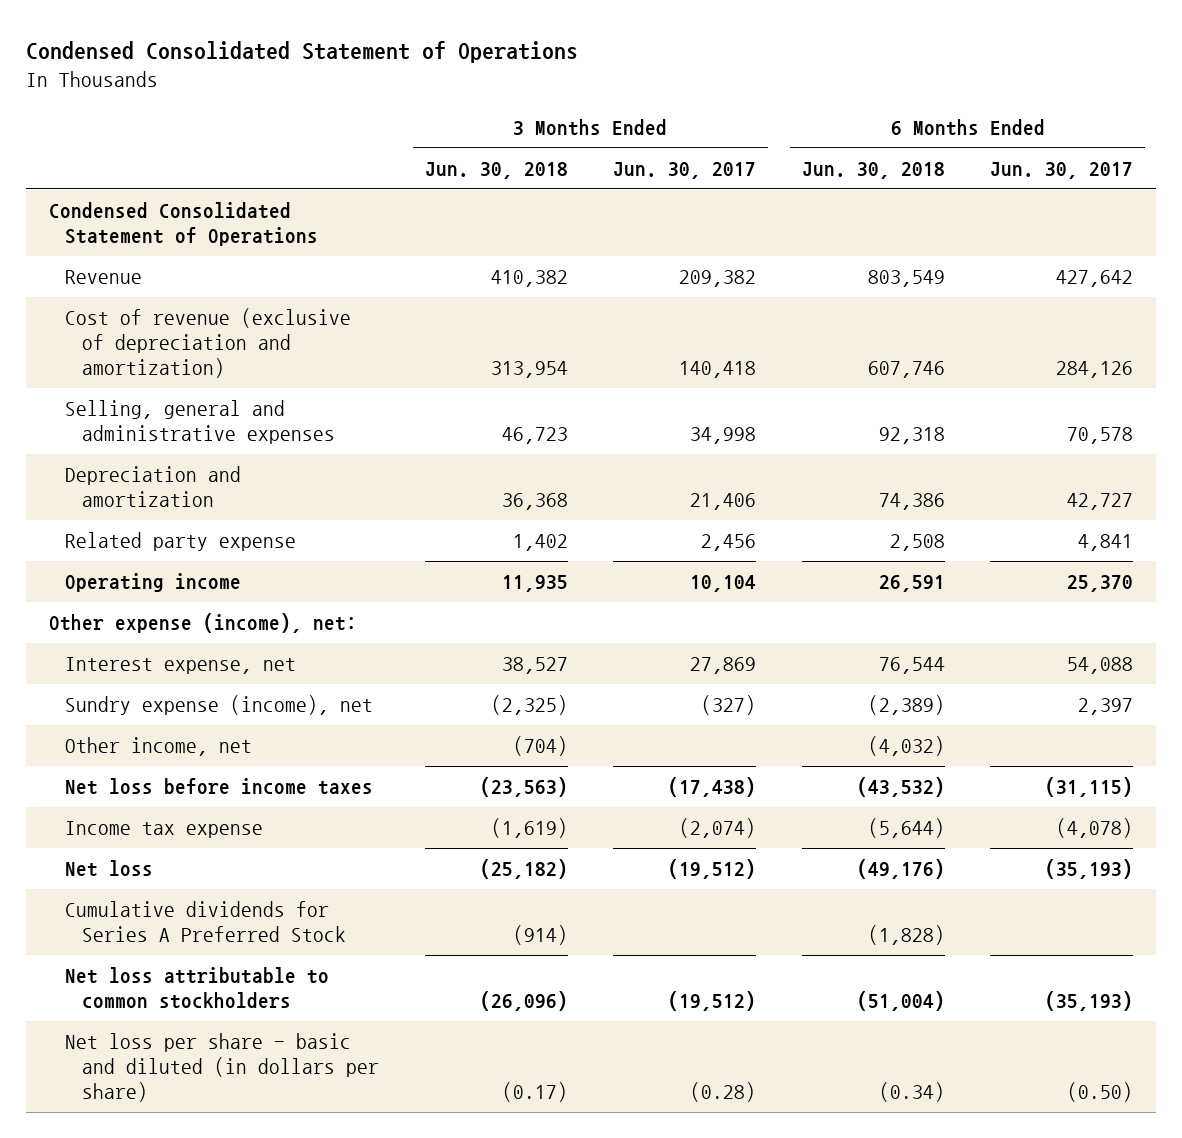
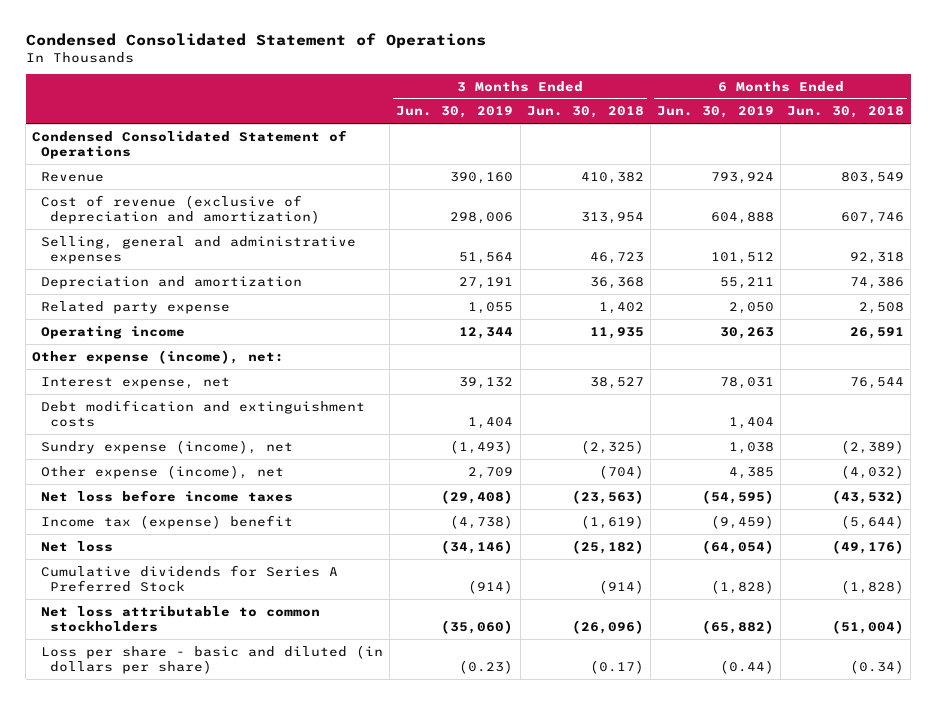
[613,161,757,179] Jun. 30, 2017 -> none
[990,161,1134,179] Jun. 30, 2017 -> none
none -> [396,106,514,119] Jun. 30, 2019
none -> [656,106,774,119] Jun. 30, 2019
none -> [41,399,366,428] Debt modification and extinguishment costs
[65,737,253,757] Other income, net -> [41,464,285,479] Other expense (income), net
[65,821,264,839] Income tax expense -> [41,514,294,529] Income tax (expense) benefit
[65,1033,379,1103] Net loss per share - basic and diluted (in dollars per share) -> [41,644,384,675] Loss per share - basic and diluted (in dollars per share)

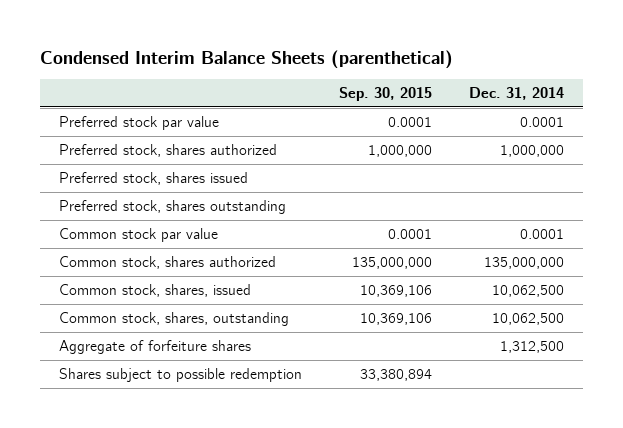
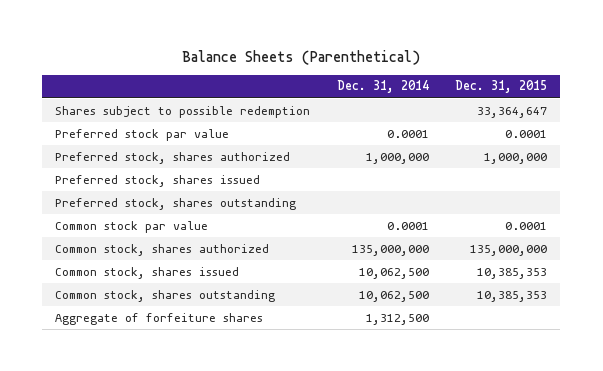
[40,49,454,69] Condensed Interim Balance Sheets (parenthetical) -> [182,49,421,65] Balance Sheets (Parenthetical)
[339,86,433,101] Sep. 30, 2015 -> none
none -> [455,80,548,94] Dec. 31, 2015
[58,368,302,383] Shares subject to possible redemption -> [55,105,311,118] Shares subject to possible redemption
[58,284,251,298] Common stock, shares, issued -> [55,266,240,279] Common stock, shares issued
[58,312,289,327] Common stock, shares, outstanding -> [55,289,276,302] Common stock, shares outstanding

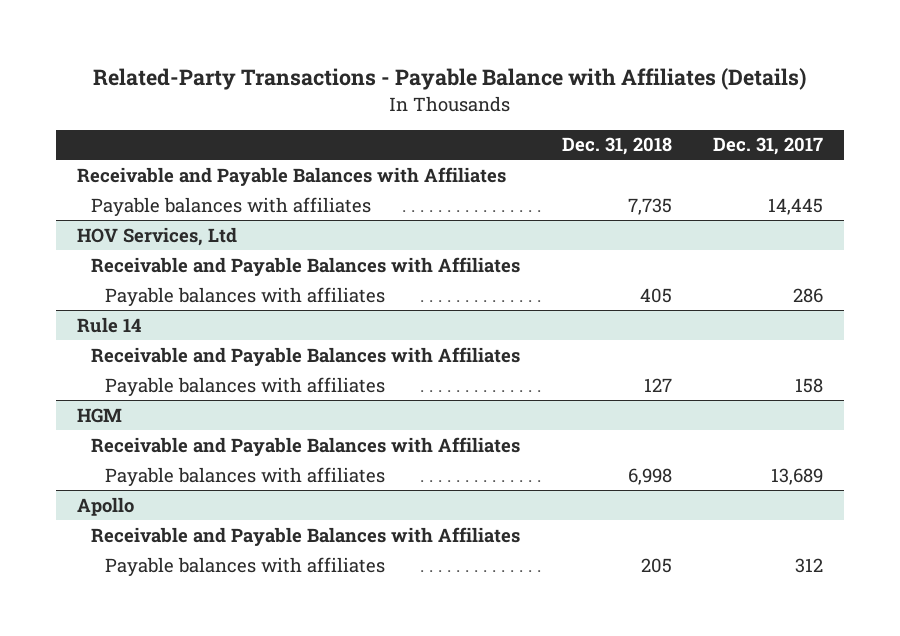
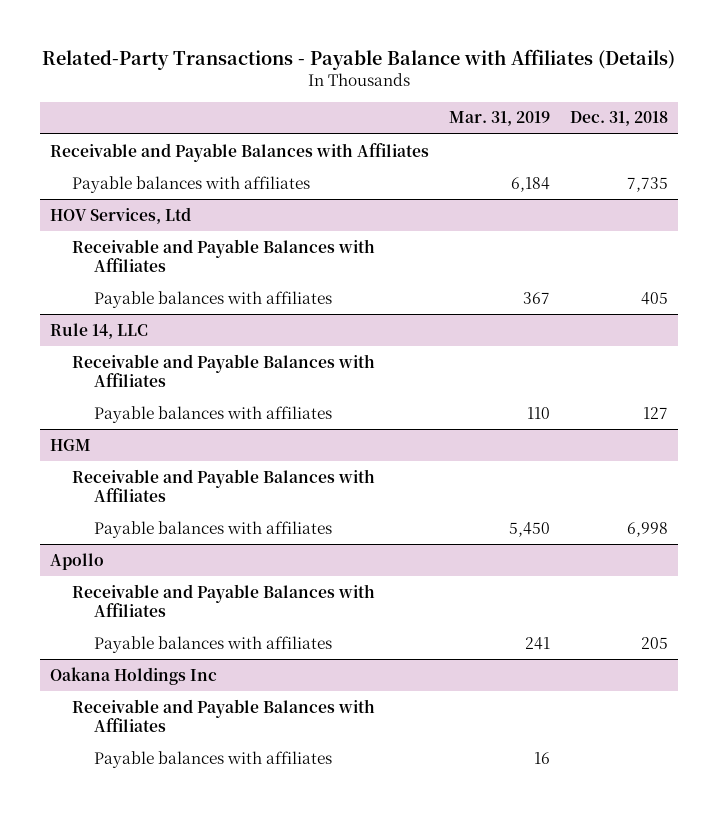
[713,137,824,156] Dec. 31, 2017 -> none
none -> [449,111,551,127] Mar. 31, 2019
[77,316,142,333] Rule 14 -> [50,322,149,339] Rule 14, LLC
none -> [50,666,218,685] Oakana Holdings Inc
none -> [72,698,376,733] Receivable and Payable Balances with Affiliates
none -> [94,750,333,768] Payable balances with affiliates

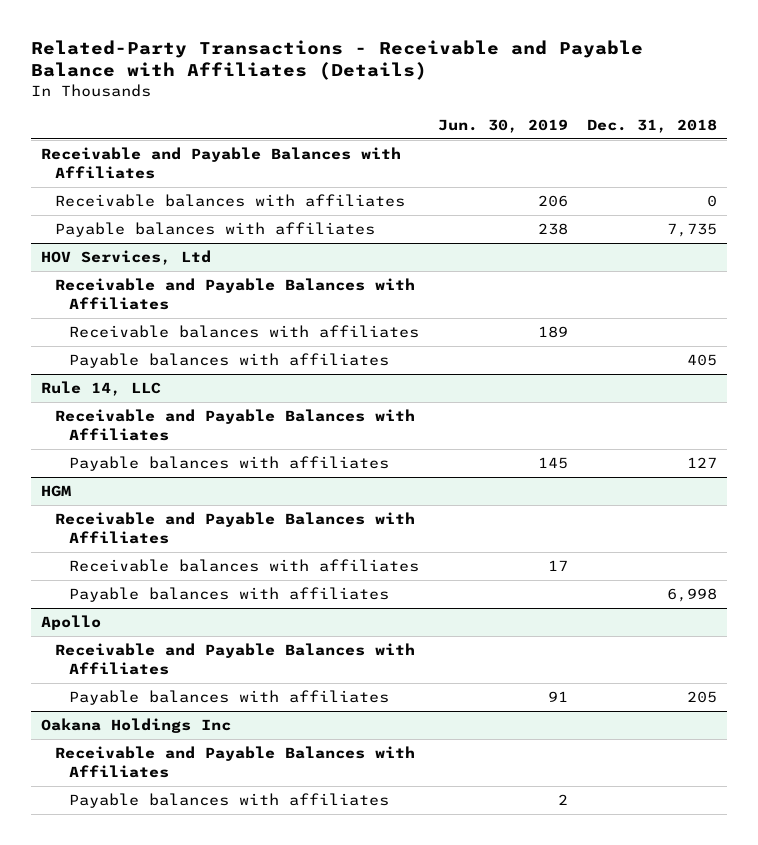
[42,48,676,70] Related-Party Transactions - Payable Balance with Affiliates (Details) -> [31,39,644,81] Related-Party Transactions - Receivable and Payable Balance with Affiliates (Details)
[449,111,551,127] Mar. 31, 2019 -> none
none -> [437,119,568,134] Jun. 30, 2019
none -> [54,194,405,208] Receivable balances with affiliates
none -> [68,325,419,339] Receivable balances with affiliates
none -> [68,559,419,573] Receivable balances with affiliates

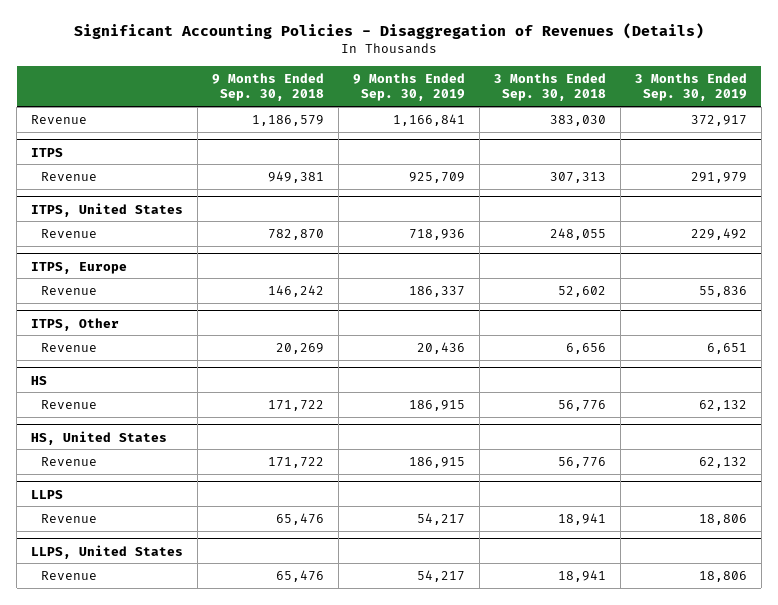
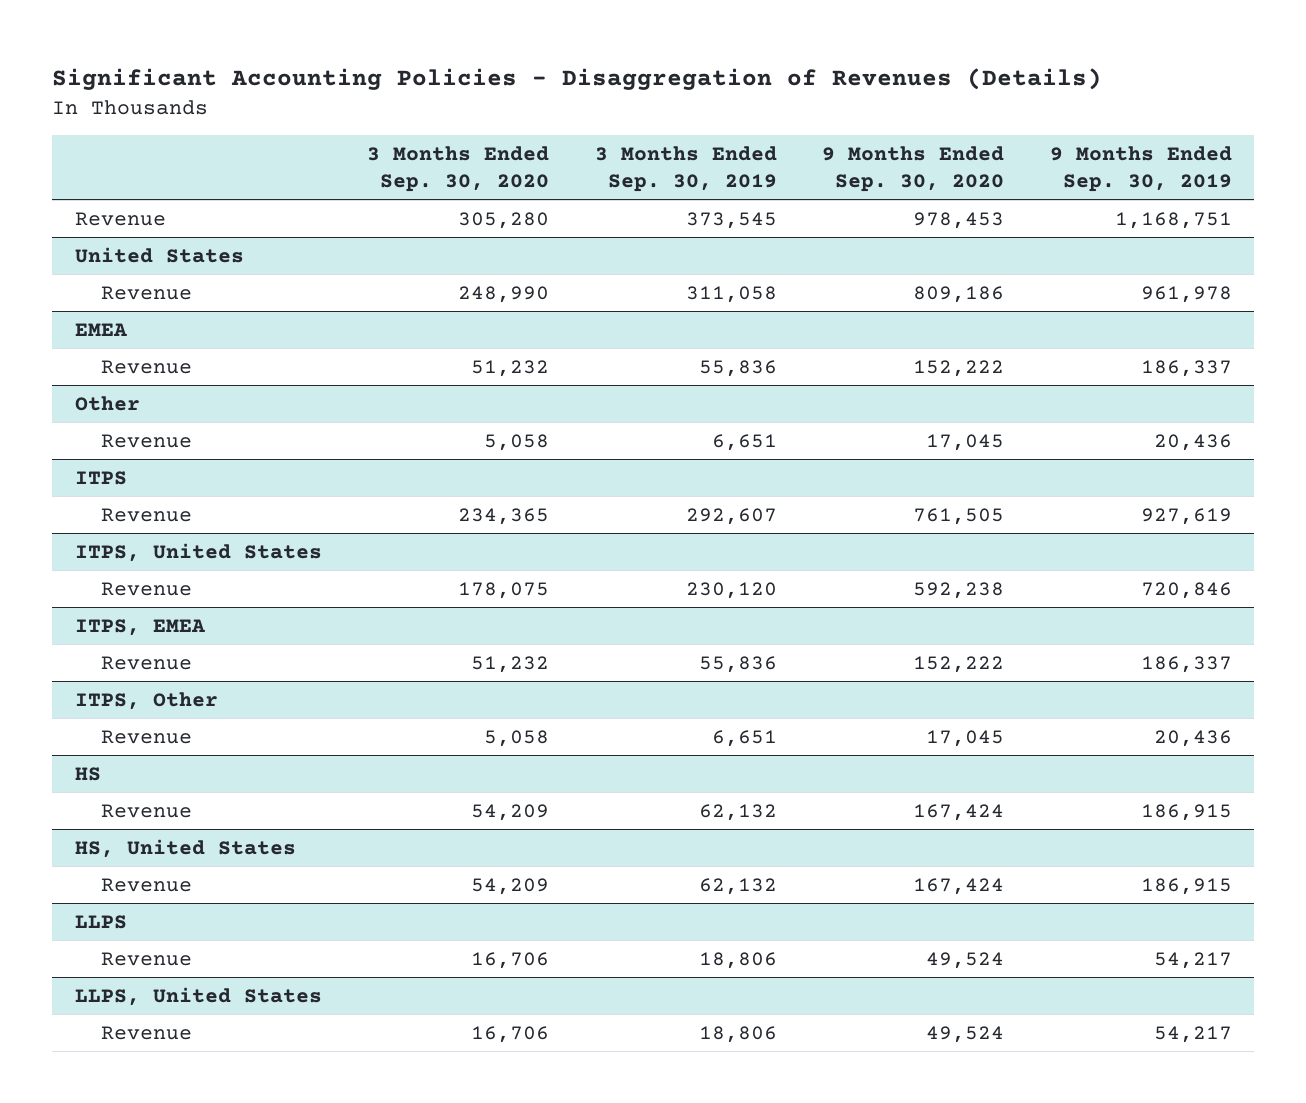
[212,72,325,102] 9 Months Ended Sep. 30, 2018 -> none
[493,72,606,102] 3 Months Ended Sep. 30, 2018 -> none
none -> [367,145,550,193] 3 Months Ended Sep. 30, 2020
none -> [822,145,1005,193] 9 Months Ended Sep. 30, 2020
[392,113,465,126] 1,166,841 -> [1114,211,1232,229] 1,168,751
[690,114,747,126] 372,917 -> [685,211,777,229] 373,545
none -> [74,246,244,263] United States
none -> [101,285,193,300] Revenue
none -> [74,322,127,336] EMEA
none -> [101,359,193,374] Revenue
none -> [74,395,140,411] Other
none -> [101,433,193,448] Revenue
[408,171,465,183] 925,709 -> [1140,507,1232,525] 927,619
[690,171,747,183] 291,979 -> [685,507,777,525] 292,607
[31,261,128,274] ITPS, Europe -> none
[408,228,465,240] 718,936 -> [1140,581,1232,599] 720,846
[690,227,747,240] 229,492 -> [685,581,777,599] 230,120
none -> [74,618,205,636] ITPS, EMEA

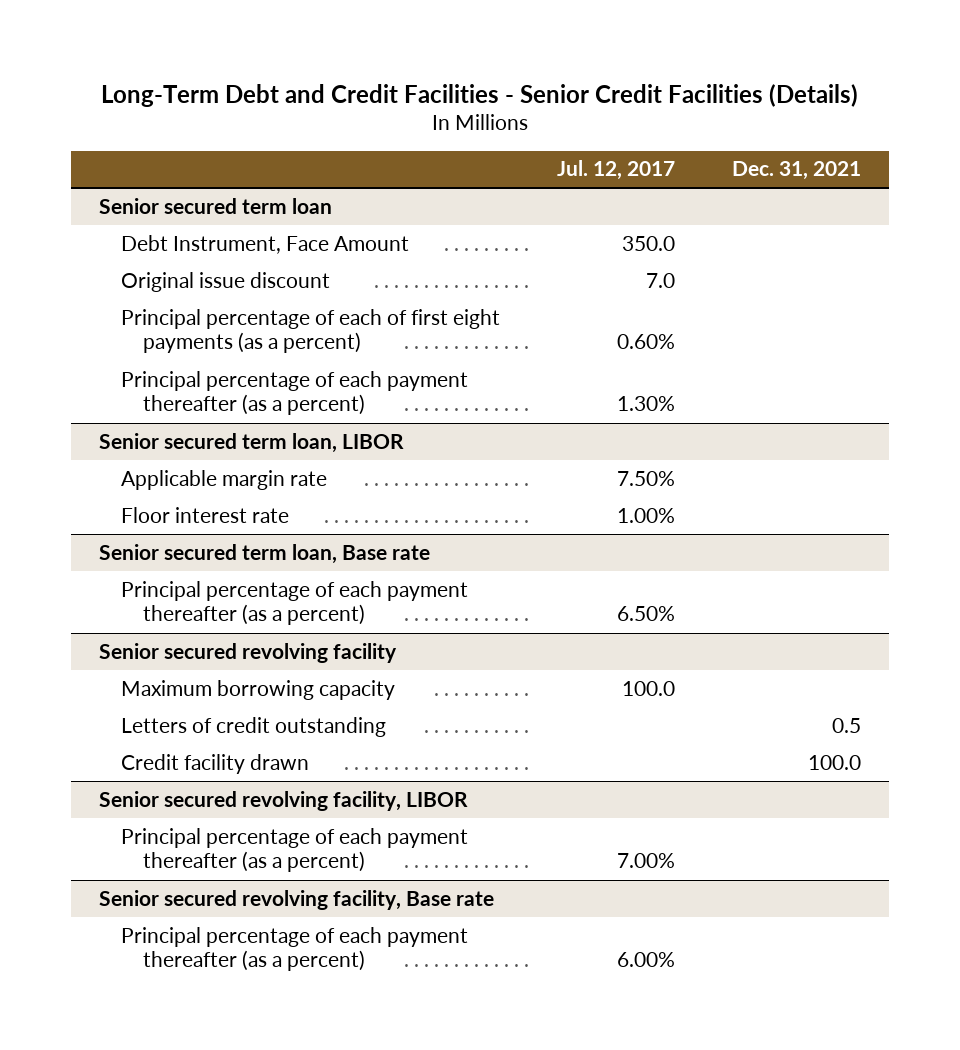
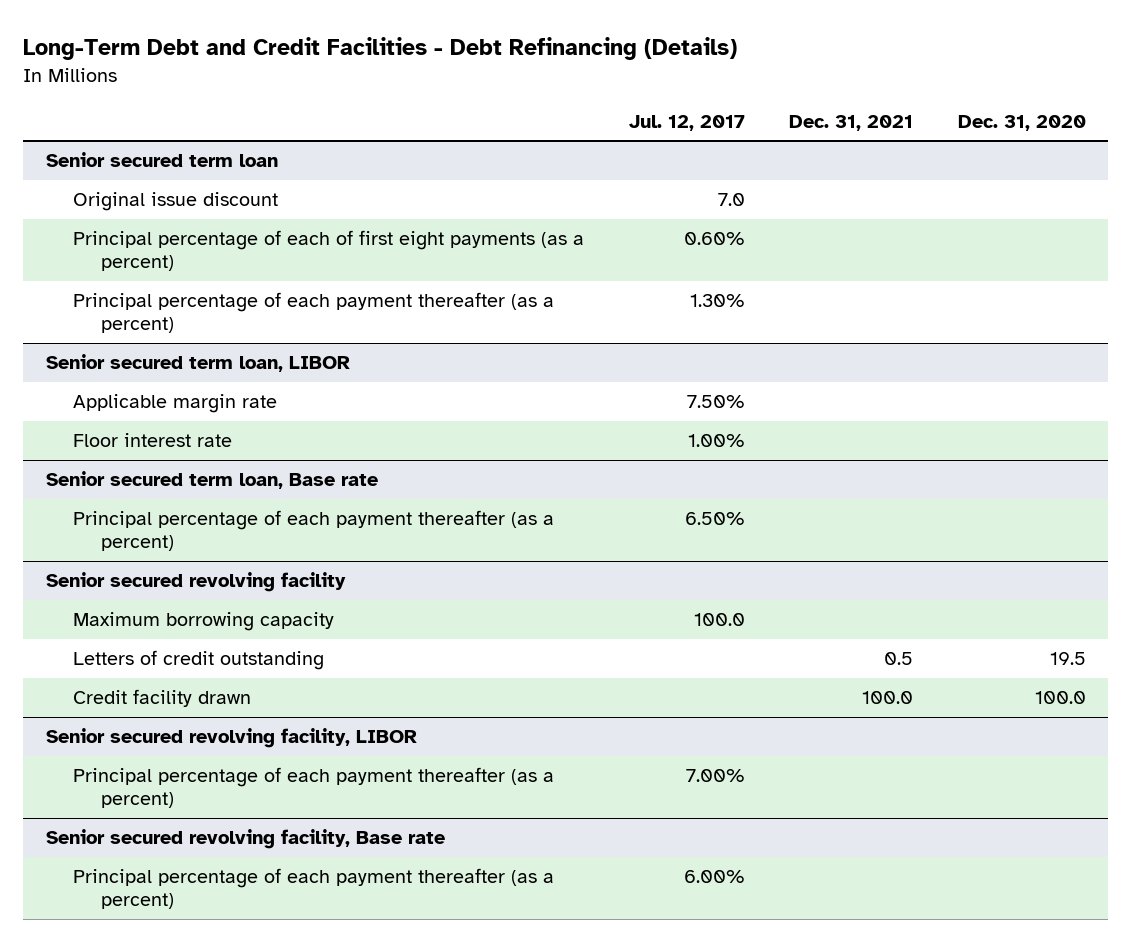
[101,83,859,107] Long-Term Debt and Credit Facilities - Senior Credit Facilities (Details) -> [23,36,738,60] Long-Term Debt and Credit Facilities - Debt Refinancing (Details)
none -> [958,114,1087,131] Dec. 31, 2020
[121,234,410,254] Debt Instrument, Face Amount -> none

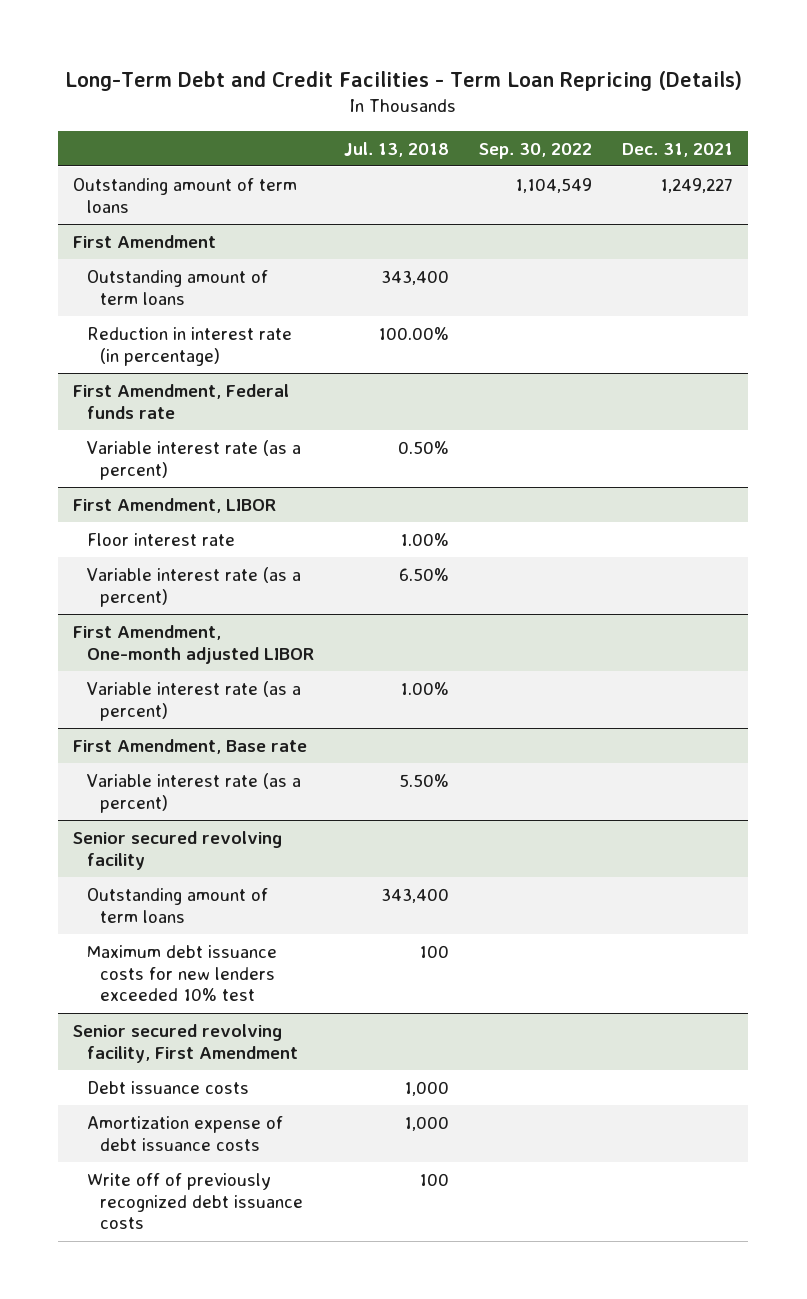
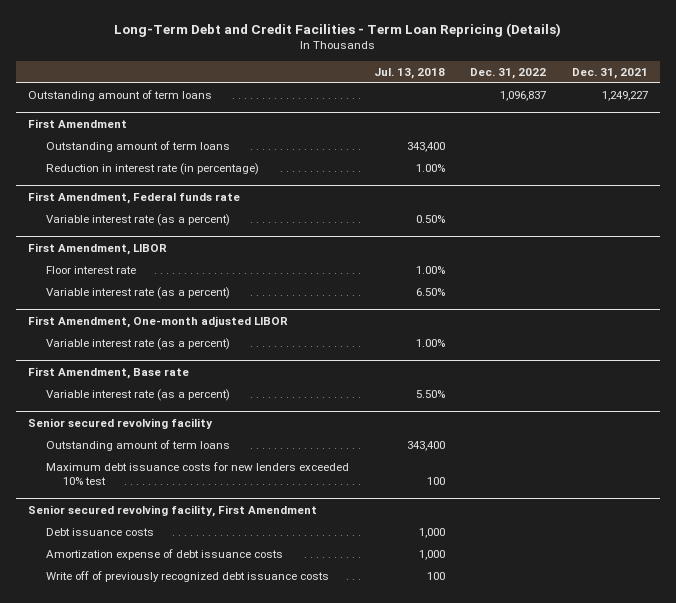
[478,142,592,159] Sep. 30, 2022 -> none
none -> [470,68,547,80] Dec. 31, 2022
[377,326,449,340] 100.00% -> [416,164,446,173] 1.00%

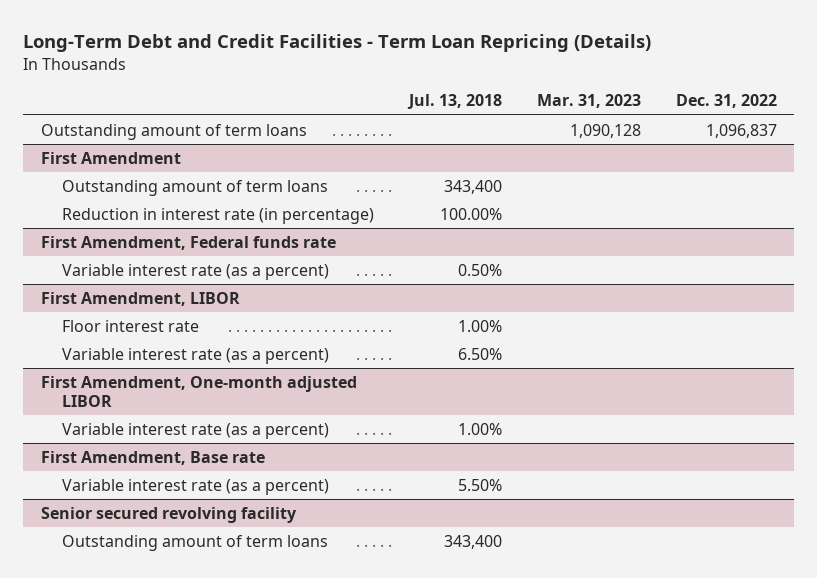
[571,68,648,80] Dec. 31, 2021 -> none
none -> [536,94,641,109] Mar. 31, 2023
[416,164,446,173] 1.00% -> [439,207,502,220] 100.00%
[45,462,349,485] Maximum debt issuance costs for new lenders exceeded 10% test -> none
[28,504,318,517] Senior secured revolving facility, First Amendment -> none
[45,528,154,537] Debt issuance costs -> none
[45,549,283,561] Amortization expense of debt issuance costs -> none
[45,571,329,583] Write off of previously recognized debt issuance costs -> none

